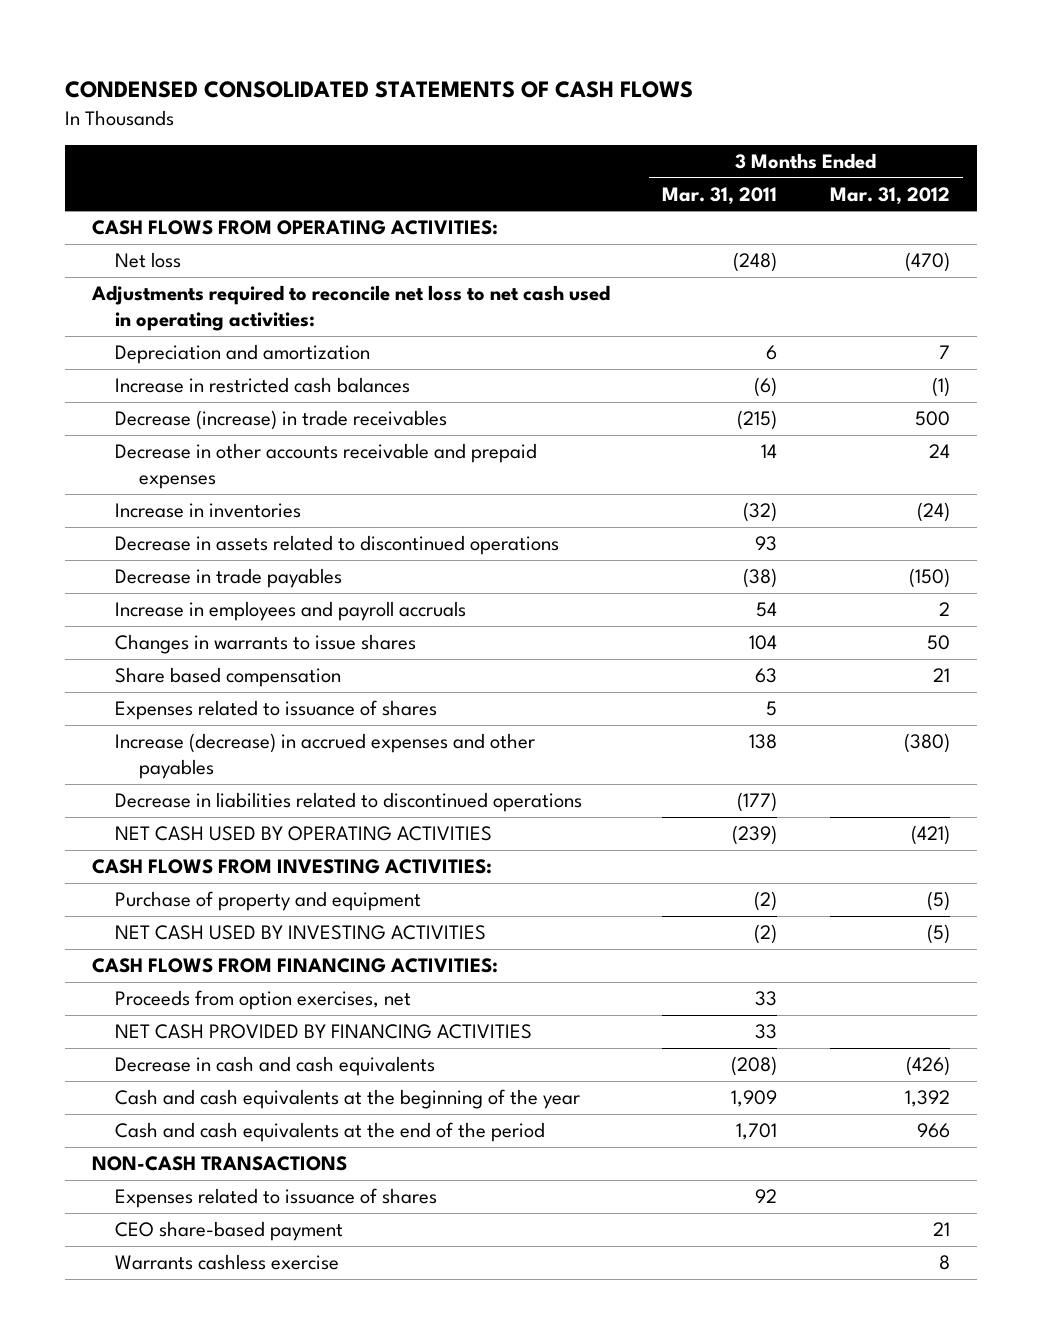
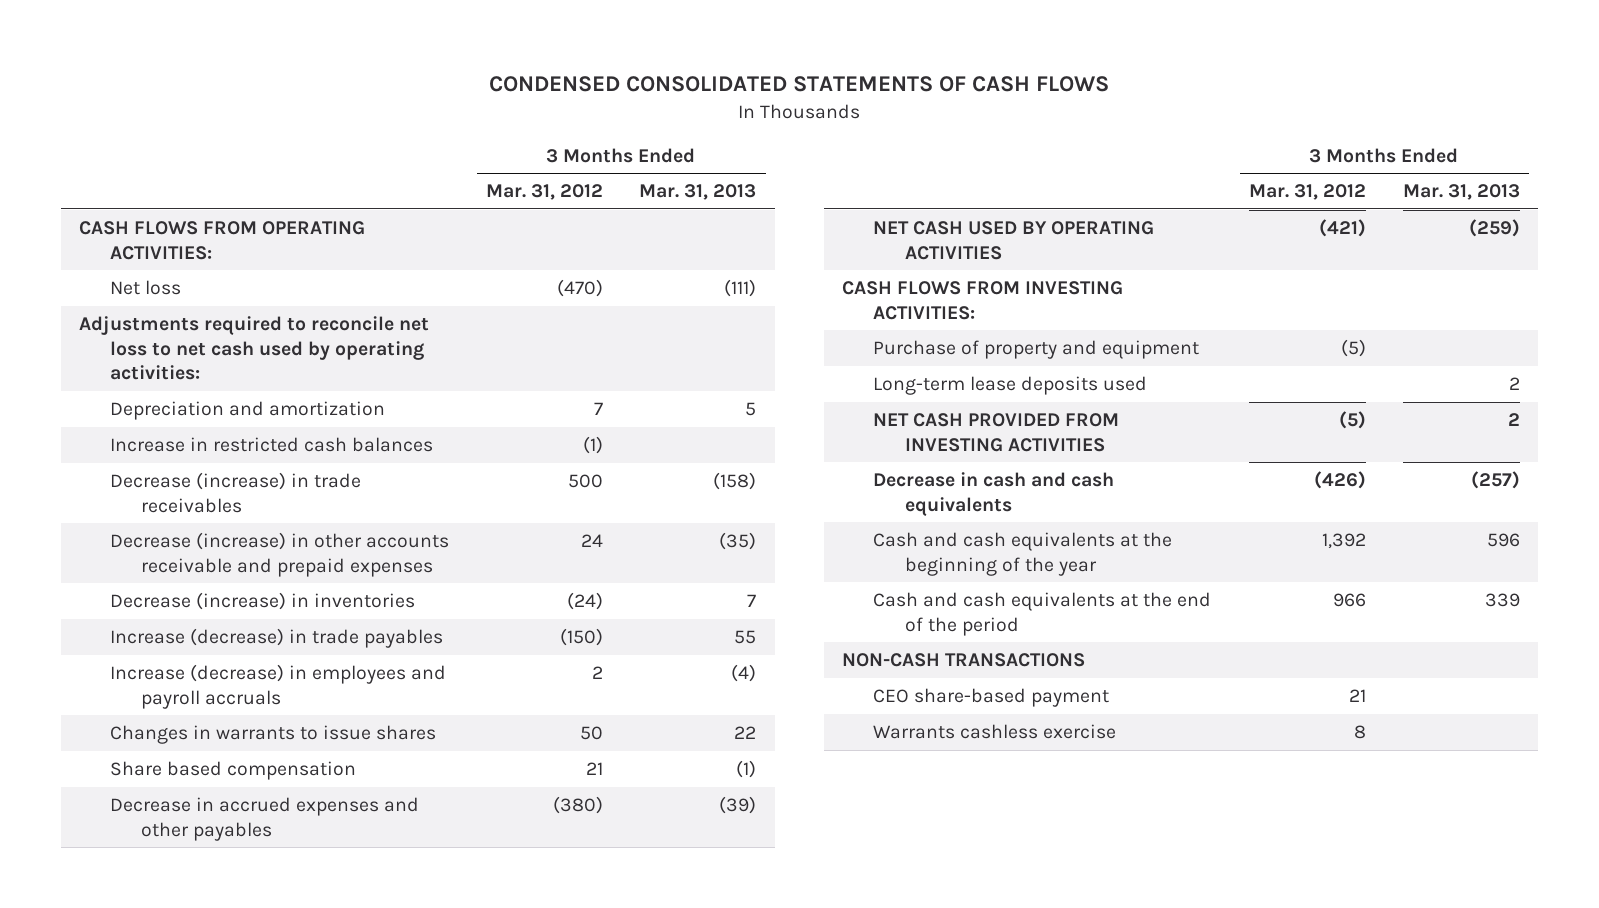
[662,186,778,205] Mar. 31, 2011 -> none
none -> [639,184,757,201] Mar. 31, 2013
[90,285,610,331] Adjustments required to reconcile net loss to net cash used in operating activities: -> [79,316,430,381] Adjustments required to reconcile net loss to net cash used by operating activities:
[115,535,560,556] Decrease in assets related to discontinued operations -> none
[115,443,538,489] Decrease in other accounts receivable and prepaid expenses -> [110,532,450,577] Decrease (increase) in other accounts receivable and prepaid expenses
[115,503,302,519] Increase in inventories -> [110,592,416,611] Decrease (increase) in inventories
[115,568,343,589] Decrease in trade payables -> [110,628,444,649] Increase (decrease) in trade payables
[115,601,467,622] Increase in employees and payroll accruals -> [110,664,447,709] Increase (decrease) in employees and payroll accruals
[115,700,438,721] Expenses related to issuance of shares -> none
[115,792,583,813] Decrease in liabilities related to discontinued operations -> none
[115,733,536,779] Increase (decrease) in accrued expenses and other payables -> [110,797,420,841] Decrease in accrued expenses and other payables
[91,958,498,974] CASH FLOWS FROM FINANCING ACTIVITIES: -> none
[115,990,412,1011] Proceeds from option exercises, net -> none
[115,1024,533,1040] NET CASH PROVIDED BY FINANCING ACTIVITIES -> none
none -> [873,376,1148,396] Long-term lease deposits used
[115,925,487,941] NET CASH USED BY INVESTING ACTIVITIES -> [873,413,1120,452] NET CASH PROVIDED FROM INVESTING ACTIVITIES
[115,1188,438,1209] Expenses related to issuance of shares -> none

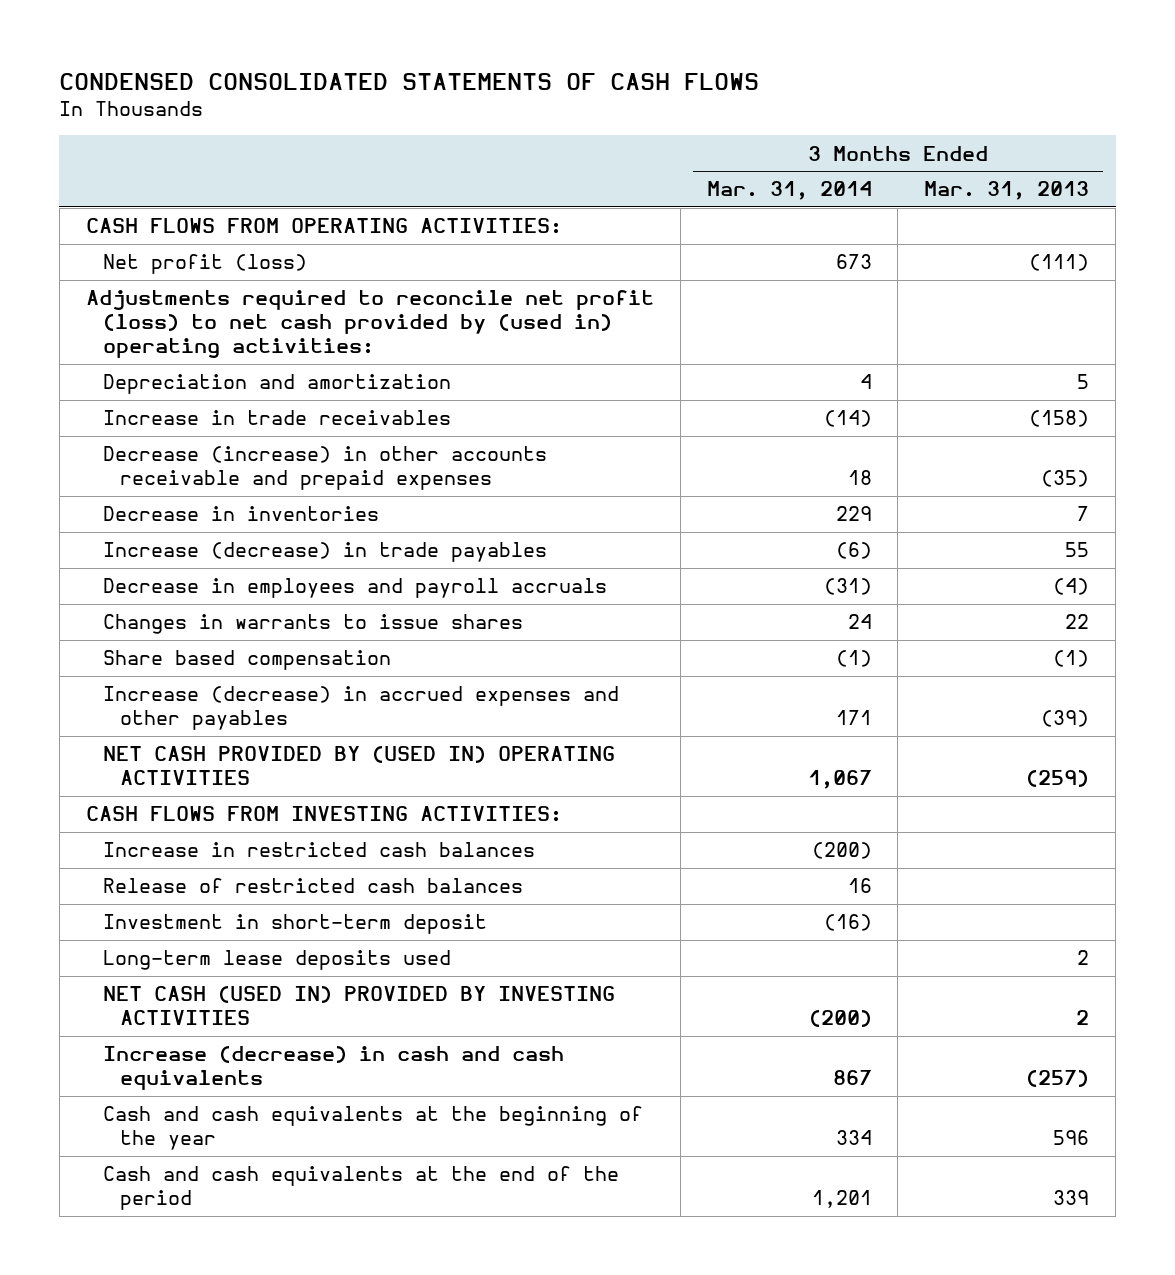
[485,184,603,201] Mar. 31, 2012 -> none
none -> [706,181,872,201] Mar. 31, 2014
[110,280,182,296] Net loss -> [102,254,307,275] Net profit (loss)
[79,316,430,381] Adjustments required to reconcile net loss to net cash used by operating activities: -> [85,290,654,359] Adjustments required to reconcile net profit (loss) to net cash provided by (used in) operating activities:
[110,472,362,513] Decrease (increase) in trade receivables -> [102,410,451,426] Increase in trade receivables
[110,592,416,611] Decrease (increase) in inventories -> [102,506,379,522] Decrease in inventories
[110,664,447,709] Increase (decrease) in employees and payroll accruals -> [102,578,607,599] Decrease in employees and payroll accruals
[110,797,420,841] Decrease in accrued expenses and other payables -> [102,686,619,731] Increase (decrease) in accrued expenses and other payables
[873,221,1155,260] NET CASH USED BY OPERATING ACTIVITIES -> [102,746,615,786] NET CASH PROVIDED BY (USED IN) OPERATING ACTIVITIES
[873,340,1200,360] Purchase of property and equipment -> none
[110,437,434,453] Increase in restricted cash balances -> [102,842,535,858] Increase in restricted cash balances
none -> [102,878,523,894] Release of restricted cash balances
none -> [102,914,487,935] Investment in short-term deposit
[873,413,1120,452] NET CASH PROVIDED FROM INVESTING ACTIVITIES -> [102,986,615,1026] NET CASH (USED IN) PROVIDED BY INVESTING ACTIVITIES
[873,472,1115,516] Decrease in cash and cash equivalents -> [102,1046,564,1091] Increase (decrease) in cash and cash equivalents
[842,653,1086,668] NON-CASH TRANSACTIONS -> none
[873,688,1110,708] CEO share-based payment -> none
[873,724,1117,740] Warrants cashless exercise -> none

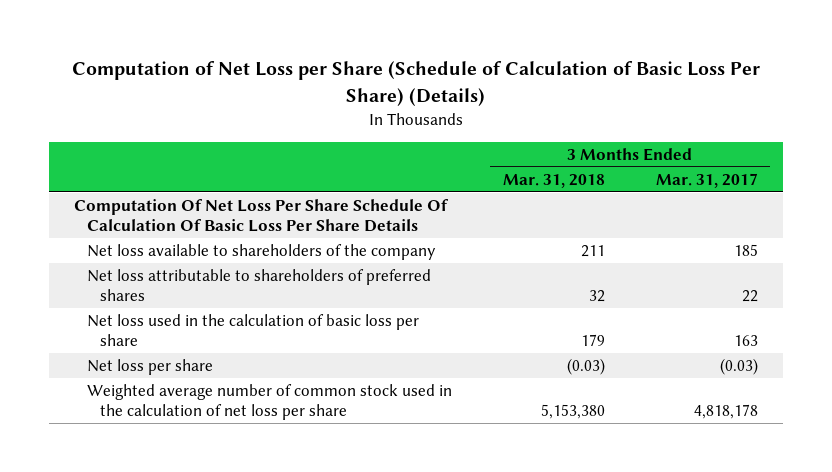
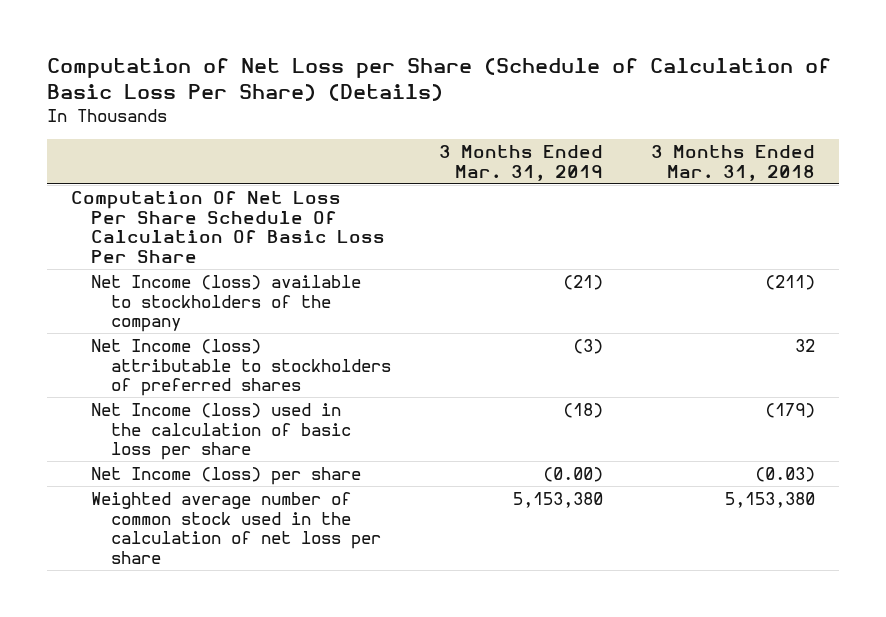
[655,172,758,188] Mar. 31, 2017 -> none
none -> [438,144,603,181] 3 Months Ended Mar. 31, 2019
[73,198,449,233] Computation Of Net Loss Per Share Schedule Of Calculation Of Basic Loss Per Share Details -> [70,190,385,264] Computation Of Net Loss Per Share Schedule Of Calculation Of Basic Loss Per Share
[86,243,436,260] Net loss available to shareholders of the company -> [90,274,361,333] Net Income (loss) available to stockholders of the company
[580,244,605,257] 211 -> [765,274,816,290] (211)
[86,268,431,302] Net loss attributable to shareholders of preferred shares -> [90,338,391,397] Net Income (loss) attributable to stockholders of preferred shares
[86,313,419,347] Net loss used in the calculation of basic loss per share -> [90,402,351,461] Net Income (loss) used in the calculation of basic loss per share
[580,334,605,347] 179 -> [765,402,816,418] (179)
[86,358,213,375] Net loss per share -> [90,466,361,485] Net Income (loss) per share

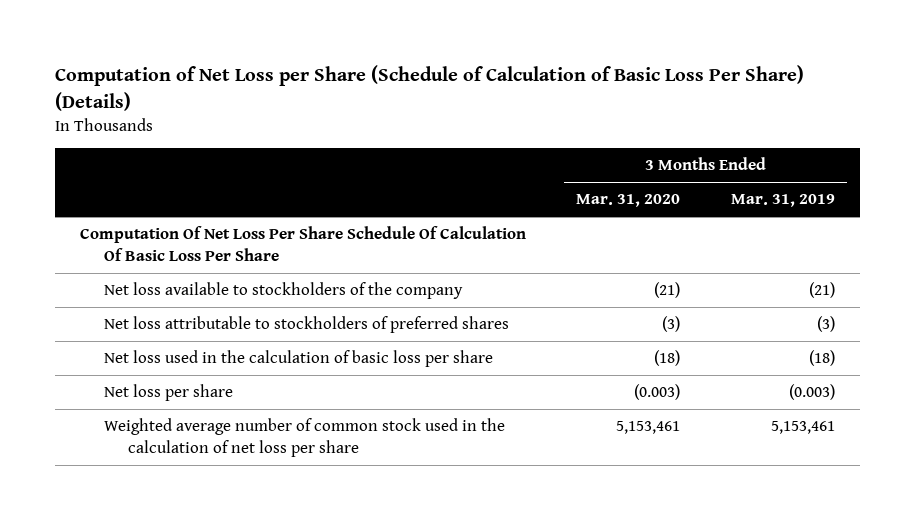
[651,144,816,181] 3 Months Ended Mar. 31, 2018 -> none
none -> [576,194,681,208] Mar. 31, 2020
[90,274,361,333] Net Income (loss) available to stockholders of the company -> [104,282,464,300] Net loss available to stockholders of the company
[90,338,391,397] Net Income (loss) attributable to stockholders of preferred shares -> [104,316,510,334] Net loss attributable to stockholders of preferred shares
[90,402,351,461] Net Income (loss) used in the calculation of basic loss per share -> [104,350,494,368] Net loss used in the calculation of basic loss per share
[90,466,361,485] Net Income (loss) per share -> [104,384,234,402] Net loss per share
[542,466,603,482] (0.00) -> [788,384,835,401] (0.003)
[512,491,603,508] 5,153,380 -> [770,421,835,435] 5,153,461

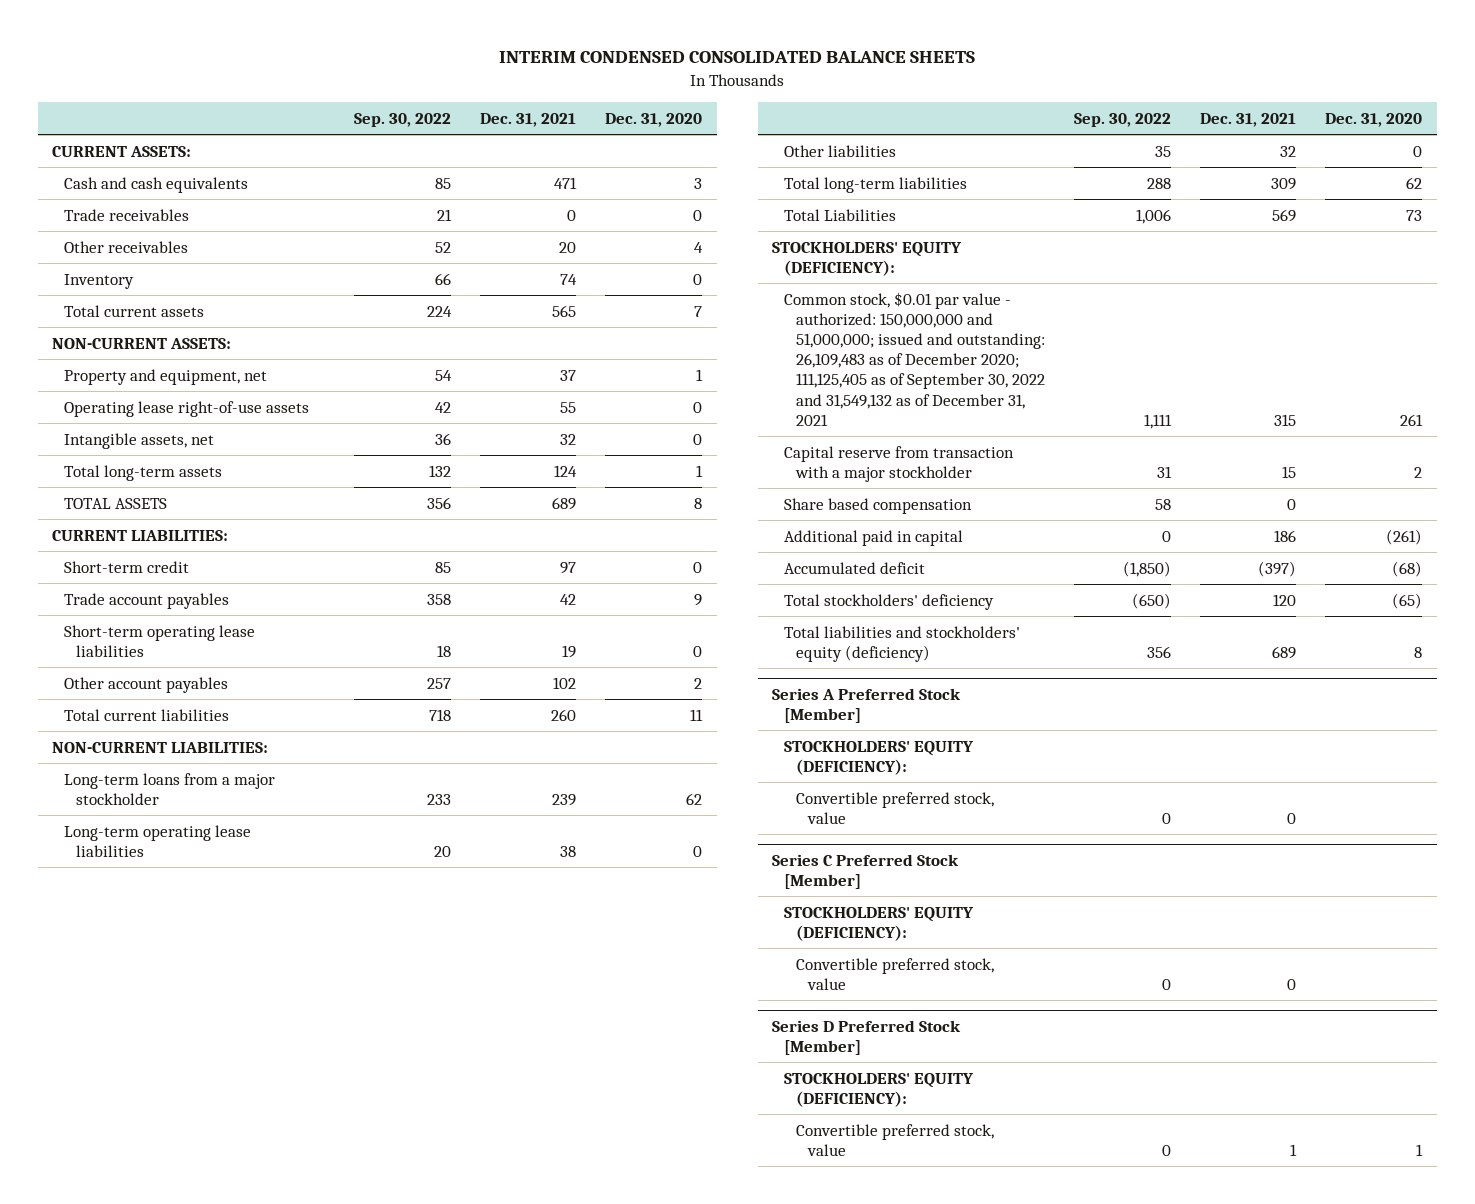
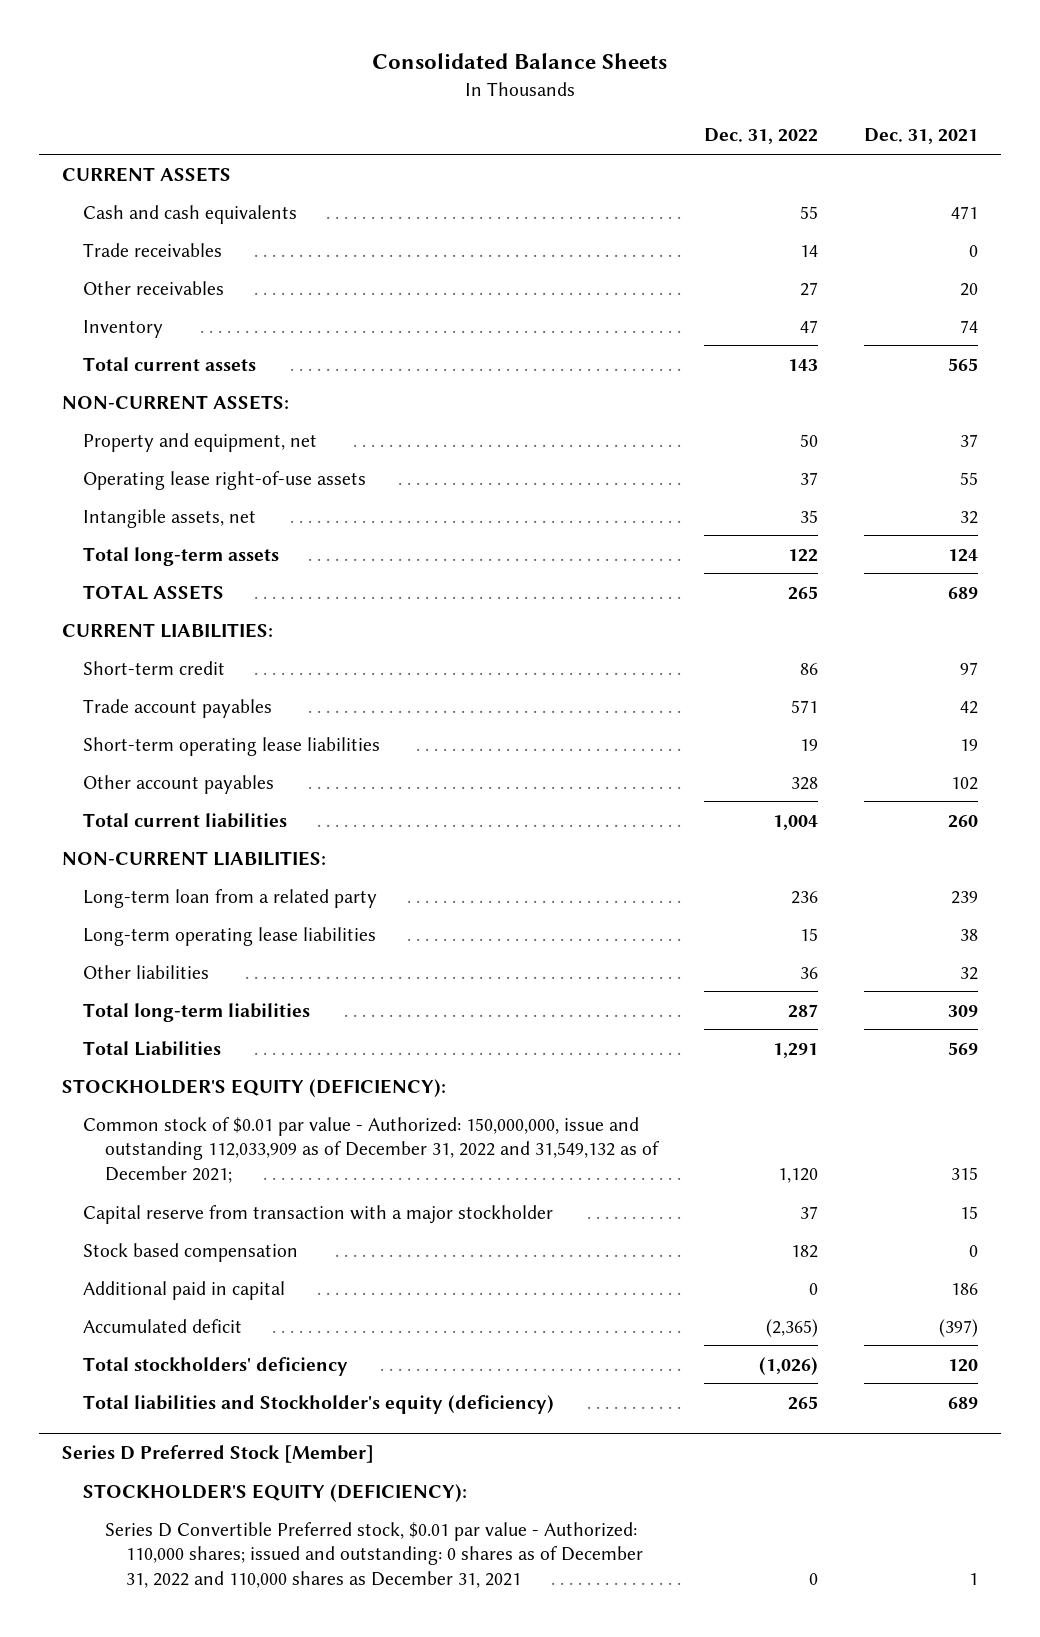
[499,51,976,64] INTERIM CONDENSED CONSOLIDATED BALANCE SHEETS -> [371,53,667,70] Consolidated Balance Sheets
[354,112,452,127] Sep. 30, 2022 -> none
[605,112,703,127] Dec. 31, 2020 -> none
none -> [703,128,818,145] Dec. 31, 2022
[52,145,192,157] CURRENT ASSETS: -> [61,166,231,182] CURRENT ASSETS
[64,772,276,805] Long-term loans from a major stockholder -> [83,888,378,908] Long-term loan from a related party
[772,241,963,276] STOCKHOLDERS' EQUITY (DEFICIENCY): -> [61,1078,446,1097] STOCKHOLDER'S EQUITY (DEFICIENCY):
[784,291,1046,426] Common stock, $0.01 par value - authorized: 150,000,000 and 51,000,000; issued and outstanding: 26,109,483 as of December 2020; 111,125,405 as of September 30, 2022 and 31,549,132 as of December 31, 2021 -> [83,1116,660,1183] Common stock of $0.01 par value - Authorized: 150,000,000, issue and outstanding 112,033,909 as of December 31, 2022 and 31,549,132 as of December 2021;
[784,497,973,514] Share based compensation -> [83,1242,299,1262] Stock based compensation
[772,687,962,723] Series A Preferred Stock [Member] -> none
[784,740,975,775] STOCKHOLDERS' EQUITY (DEFICIENCY): -> none
[796,791,995,824] Convertible preferred stock, value -> none
[772,853,960,889] Series C Preferred Stock [Member] -> none
[784,906,975,941] STOCKHOLDERS' EQUITY (DEFICIENCY): -> none
[796,957,995,990] Convertible preferred stock, value -> none
[784,625,1021,662] Total liabilities and stockholders' equity (deficiency) -> [83,1394,555,1414] Total liabilities and Stockholder's equity (deficiency)
[784,1072,975,1107] STOCKHOLDERS' EQUITY (DEFICIENCY): -> [83,1483,468,1502] STOCKHOLDER'S EQUITY (DEFICIENCY):
[796,1123,995,1156] Convertible preferred stock, value -> [104,1521,644,1588] Series D Convertible Preferred stock, $0.01 par value - Authorized: 110,000 shares; issued and outstanding: 0 shares as of December 31, 2022 and 110,000 shares as December 31, 2021

